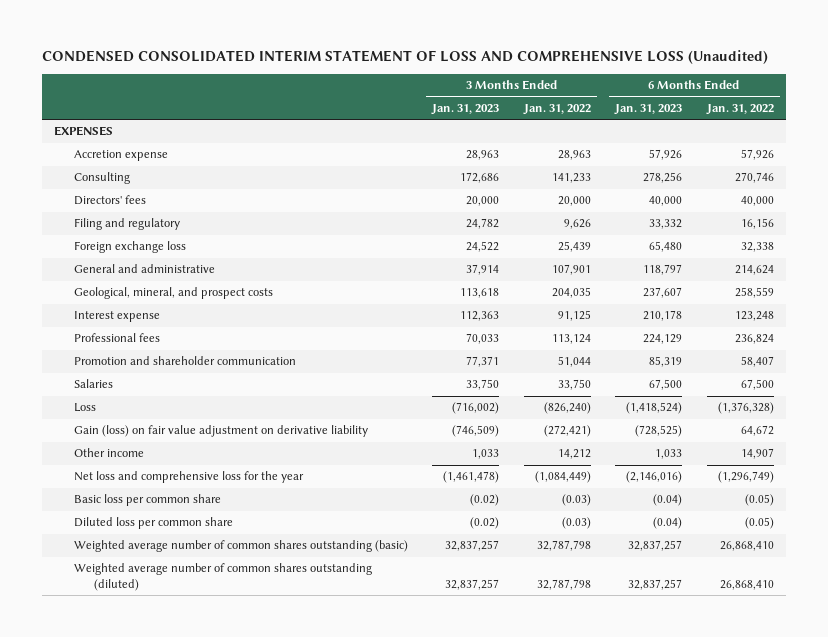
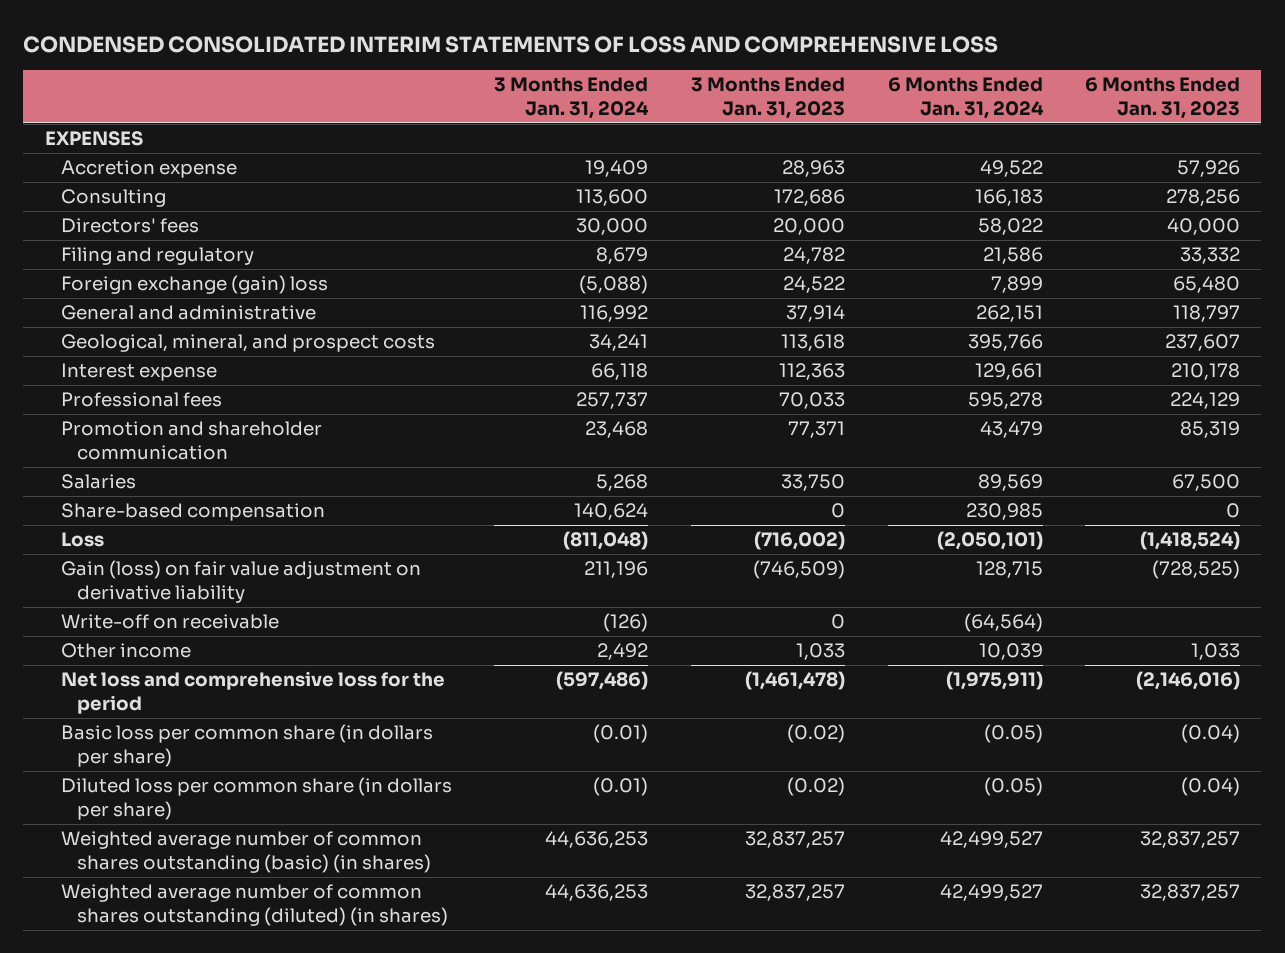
[41,50,768,65] CONDENSED CONSOLIDATED INTERIM STATEMENT OF LOSS AND COMPREHENSIVE LOSS (Unaudited) -> [23,35,999,53] CONDENSED CONSOLIDATED INTERIM STATEMENTS OF LOSS AND COMPREHENSIVE LOSS
[522,103,591,115] Jan. 31, 2022 -> none
[705,103,774,115] Jan. 31, 2022 -> none
none -> [494,77,650,120] 3 Months Ended Jan. 31, 2024
none -> [887,77,1044,120] 6 Months Ended Jan. 31, 2024
[73,241,186,254] Foreign exchange loss -> [60,275,328,295] Foreign exchange (gain) loss
none -> [60,503,325,522] Share-based compensation
none -> [60,614,279,630] Write-off on receivable
[73,471,304,484] Net loss and comprehensive loss for the year -> [60,671,445,714] Net loss and comprehensive loss for the period
[73,494,221,507] Basic loss per common share -> [60,724,433,767] Basic loss per common share (in dollars per share)
[73,517,233,530] Diluted loss per common share -> [60,777,452,820] Diluted loss per common share (in dollars per share)
[73,540,408,553] Weighted average number of common shares outstanding (basic) -> [60,831,432,873] Weighted average number of common shares outstanding (basic) (in shares)
[73,563,372,591] Weighted average number of common shares outstanding (diluted) -> [60,884,449,926] Weighted average number of common shares outstanding (diluted) (in shares)

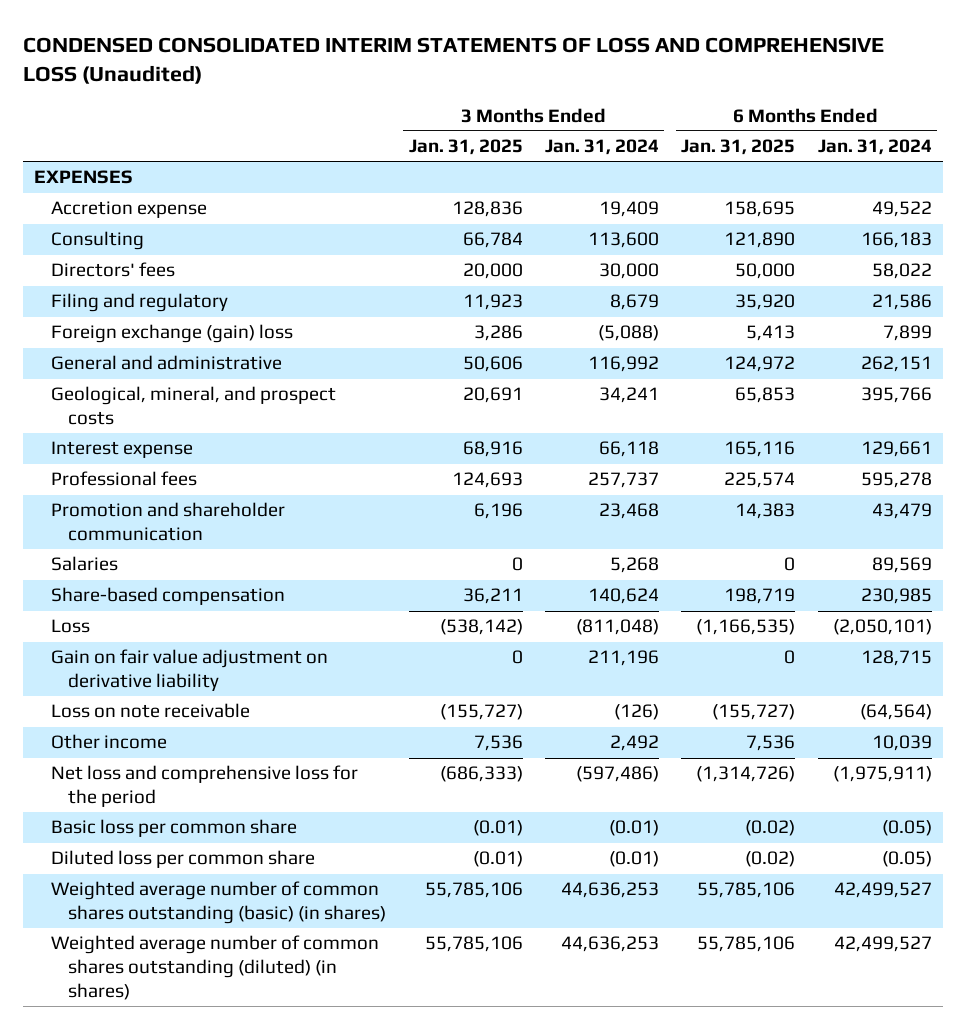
[23,35,999,53] CONDENSED CONSOLIDATED INTERIM STATEMENTS OF LOSS AND COMPREHENSIVE LOSS -> [23,37,885,85] CONDENSED CONSOLIDATED INTERIM STATEMENTS OF LOSS AND COMPREHENSIVE LOSS (Unaudited)
[690,77,845,120] 3 Months Ended Jan. 31, 2023 -> none
[1085,77,1241,120] 6 Months Ended Jan. 31, 2023 -> none
none -> [408,139,523,156] Jan. 31, 2025
none -> [681,139,796,156] Jan. 31, 2025
[60,560,421,603] Gain (loss) on fair value adjustment on derivative liability -> [51,649,329,692] Gain on fair value adjustment on derivative liability
[60,614,279,630] Write-off on receivable -> [51,703,251,719] Loss on note receivable
[60,724,433,767] Basic loss per common share (in dollars per share) -> [51,819,298,838] Basic loss per common share
[60,777,452,820] Diluted loss per common share (in dollars per share) -> [51,850,316,869] Diluted loss per common share

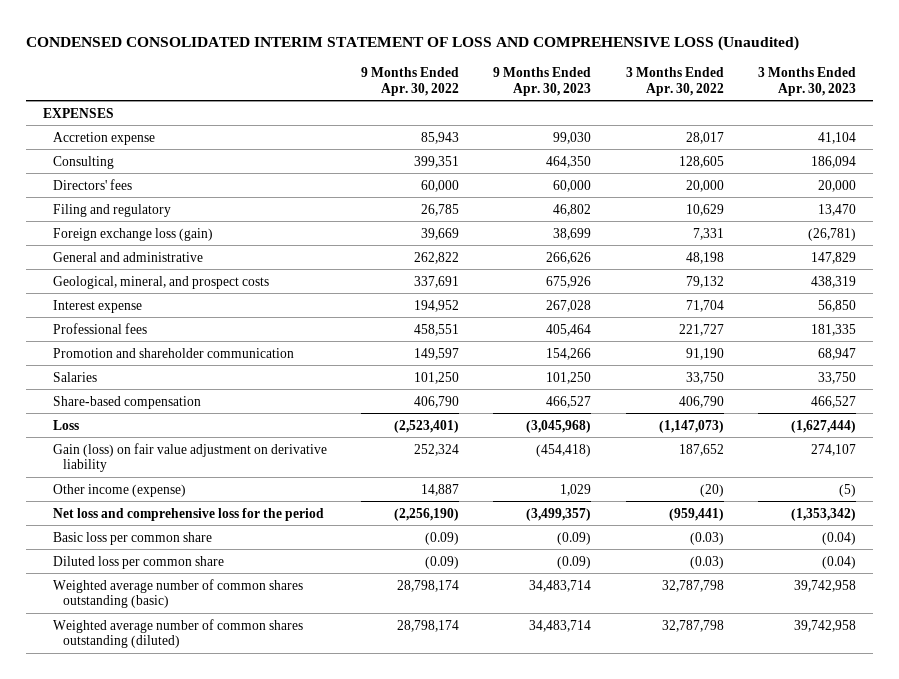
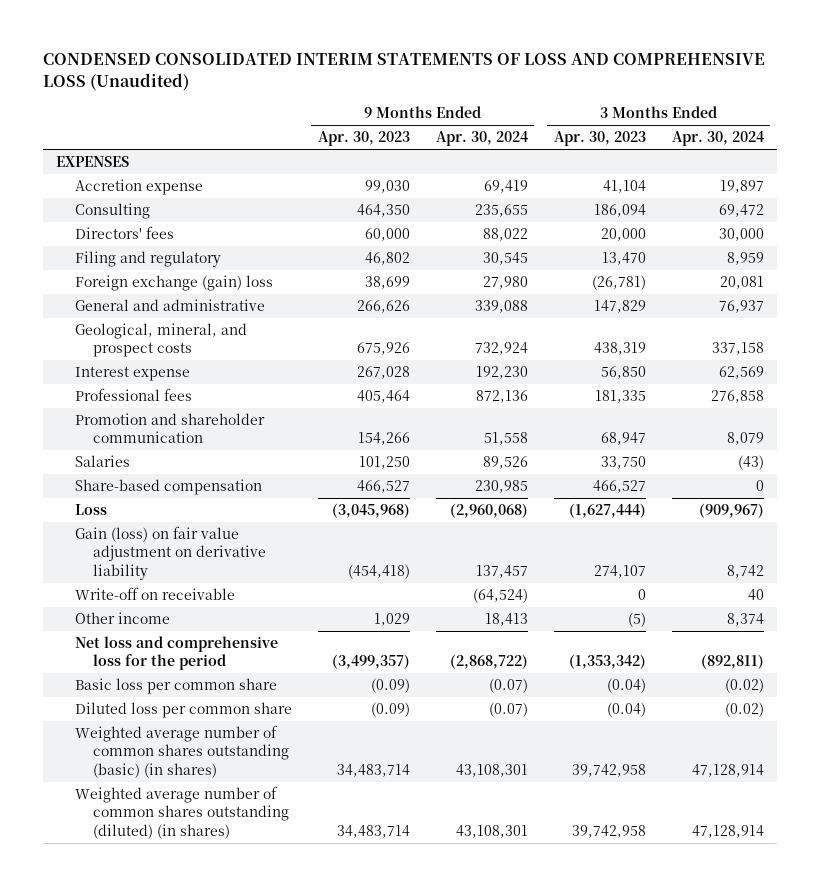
[25,35,799,51] CONDENSED CONSOLIDATED INTERIM STATEMENT OF LOSS AND COMPREHENSIVE LOSS (Unaudited) -> [43,53,766,92] CONDENSED CONSOLIDATED INTERIM STATEMENTS OF LOSS AND COMPREHENSIVE LOSS (Unaudited)
[361,66,460,96] 9 Months Ended Apr. 30, 2022 -> none
[625,66,724,96] 3 Months Ended Apr. 30, 2022 -> none
none -> [435,131,528,147] Apr. 30, 2024
none -> [671,131,764,147] Apr. 30, 2024
[52,227,213,241] Foreign exchange loss (gain) -> [74,275,273,292] Foreign exchange (gain) loss
none -> [74,587,235,601] Write-off on receivable
[52,483,186,497] Other income (expense) -> [74,612,170,625] Other income
[52,578,303,609] Weighted average number of common shares outstanding (basic) -> [74,725,289,778] Weighted average number of common shares outstanding (basic) (in shares)
[52,618,303,649] Weighted average number of common shares outstanding (diluted) -> [74,786,289,839] Weighted average number of common shares outstanding (diluted) (in shares)

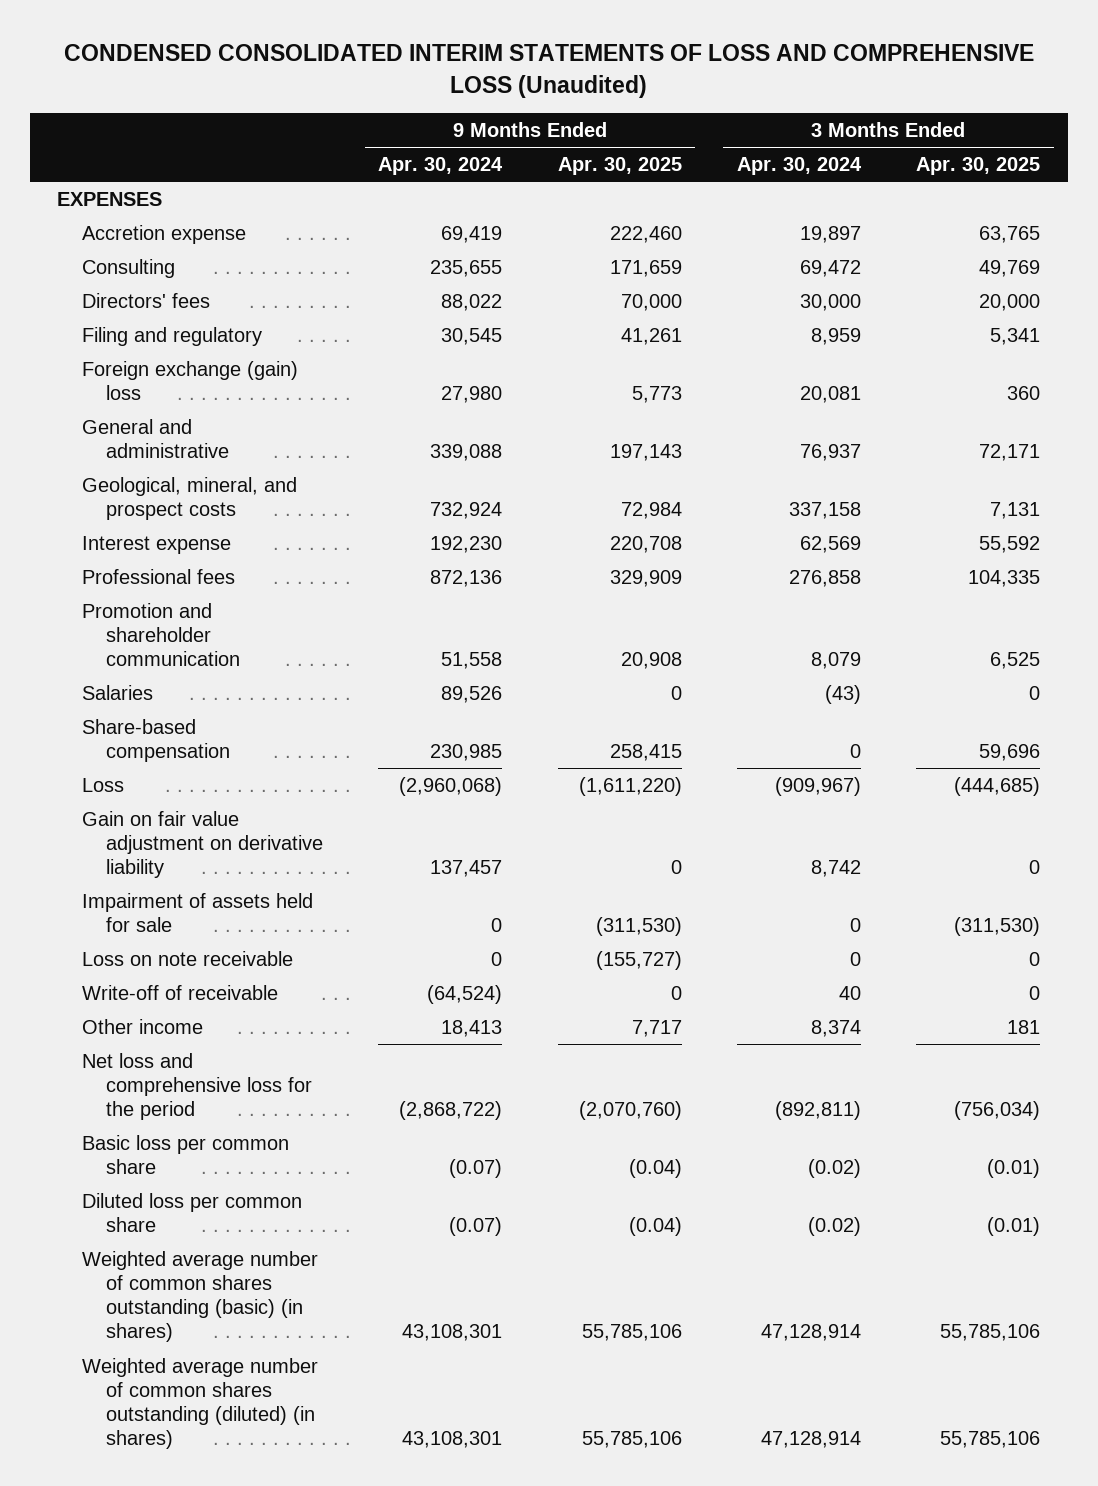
[317,131,410,147] Apr. 30, 2023 -> none
[553,131,646,147] Apr. 30, 2023 -> none
none -> [557,157,682,176] Apr. 30, 2025
none -> [916,157,1041,176] Apr. 30, 2025
[74,526,266,580] Gain (loss) on fair value adjustment on derivative liability -> [81,811,324,879] Gain on fair value adjustment on derivative liability
none -> [81,893,313,933] Impairment of assets held for sale
none -> [81,951,293,967] Loss on note receivable
[74,587,235,601] Write-off on receivable -> [81,985,278,1001] Write-off of receivable

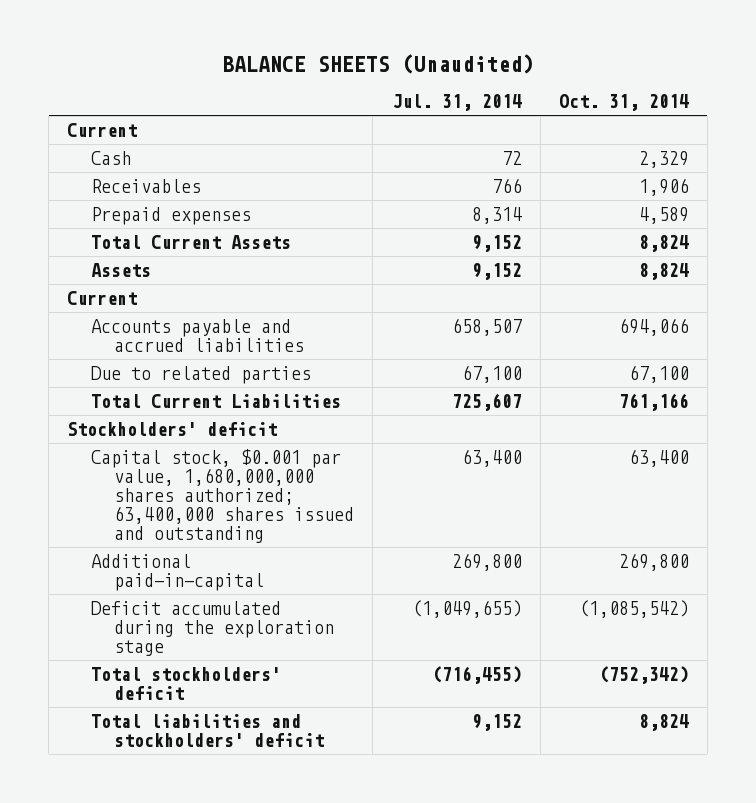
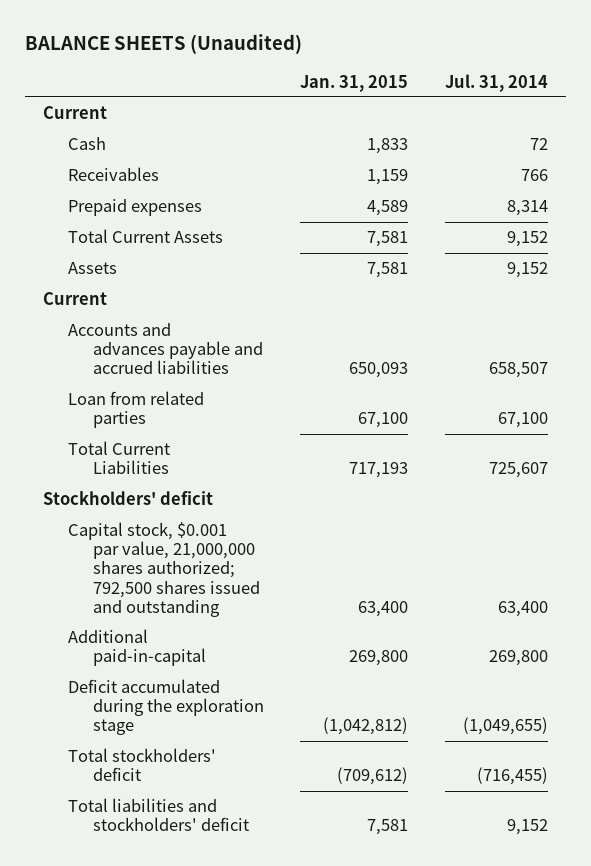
[558,94,689,112] Oct. 31, 2014 -> none
none -> [300,74,409,92] Jan. 31, 2015
[90,318,305,353] Accounts payable and accrued liabilities -> [67,323,264,375] Accounts and advances payable and accrued liabilities
[90,365,311,384] Due to related parties -> [67,391,204,429] Loan from related parties
[90,448,355,544] Capital stock, $0.001 par value, 1,680,000,000 shares authorized; 63,400,000 shares issued and outstanding -> [67,522,261,617] Capital stock, $0.001 par value, 21,000,000 shares authorized; 792,500 shares issued and outstanding

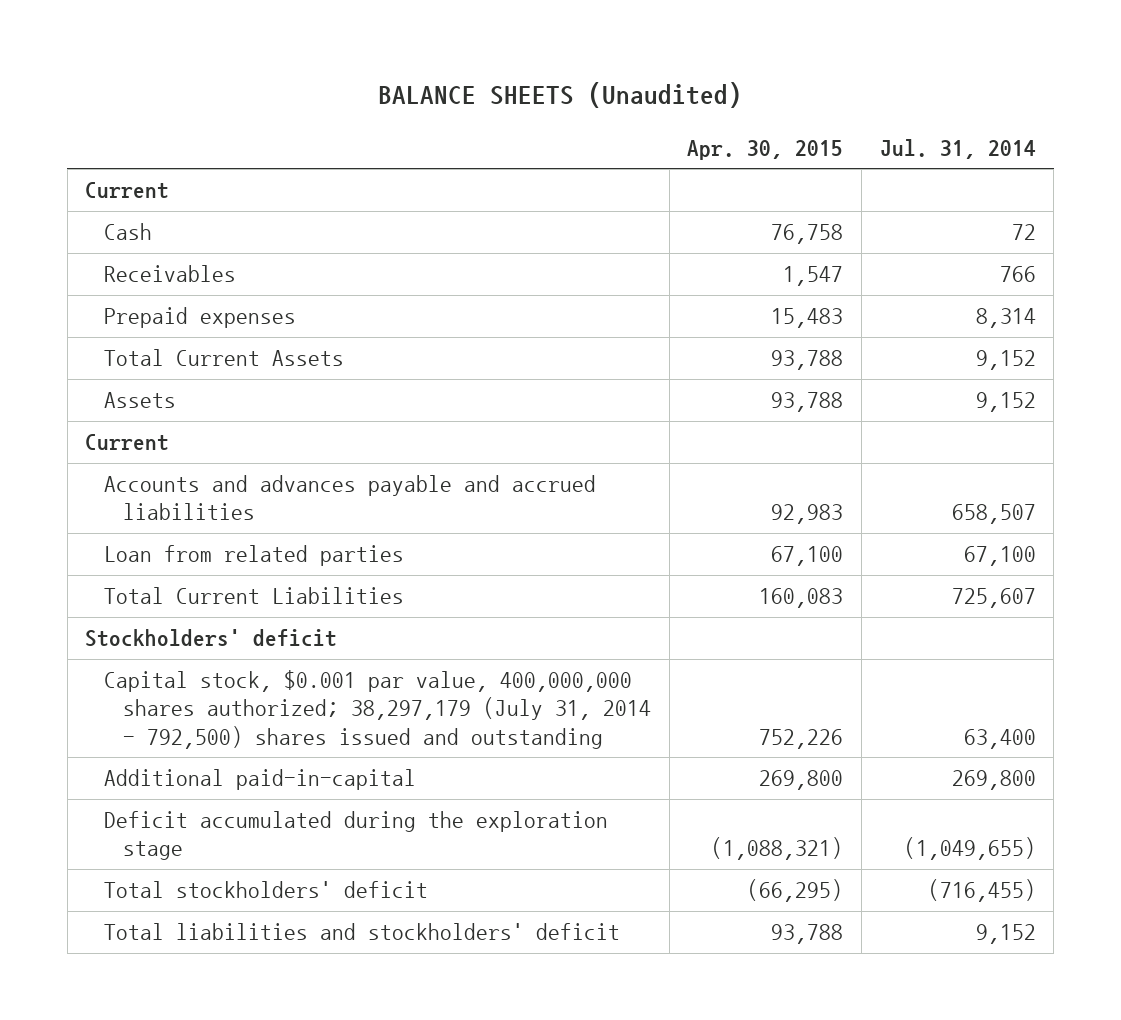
[300,74,409,92] Jan. 31, 2015 -> none
none -> [687,139,844,160] Apr. 30, 2015
[67,522,261,617] Capital stock, $0.001 par value, 21,000,000 shares authorized; 792,500 shares issued and outstanding -> [104,670,652,749] Capital stock, $0.001 par value, 400,000,000 shares authorized; 38,297,179 (July 31, 2014 - 792,500) shares issued and outstanding

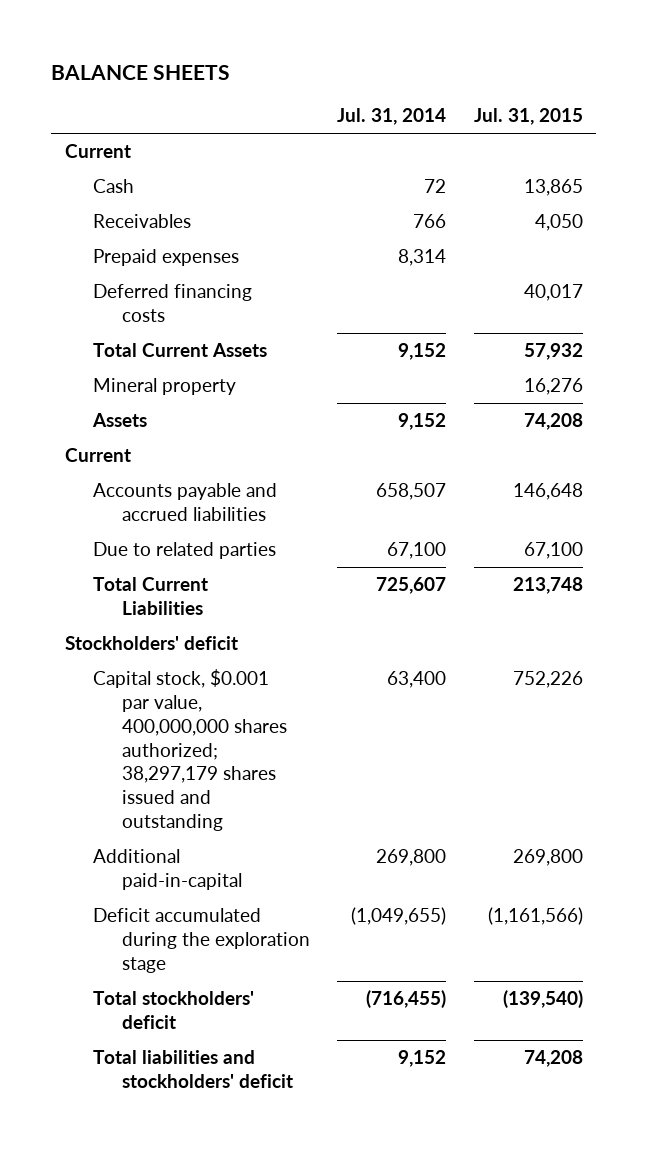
[378,82,743,109] BALANCE SHEETS (Unaudited) -> [51,64,231,80] BALANCE SHEETS
[687,139,844,160] Apr. 30, 2015 -> none
none -> [473,108,583,126] Jul. 31, 2015
none -> [93,284,253,322] Deferred financing costs
none -> [93,378,237,396] Mineral property
[104,475,597,521] Accounts and advances payable and accrued liabilities -> [93,483,278,521] Accounts payable and accrued liabilities
[104,545,405,567] Loan from related parties -> [93,542,277,560] Due to related parties
[104,670,652,749] Capital stock, $0.001 par value, 400,000,000 shares authorized; 38,297,179 (July 31, 2014 - 792,500) shares issued and outstanding -> [93,669,288,832] Capital stock, $0.001 par value, 400,000,000 shares authorized; 38,297,179 shares issued and outstanding

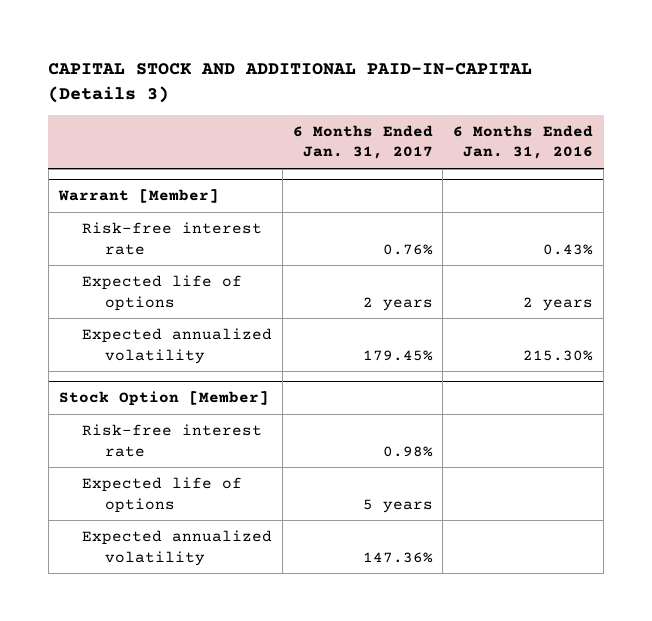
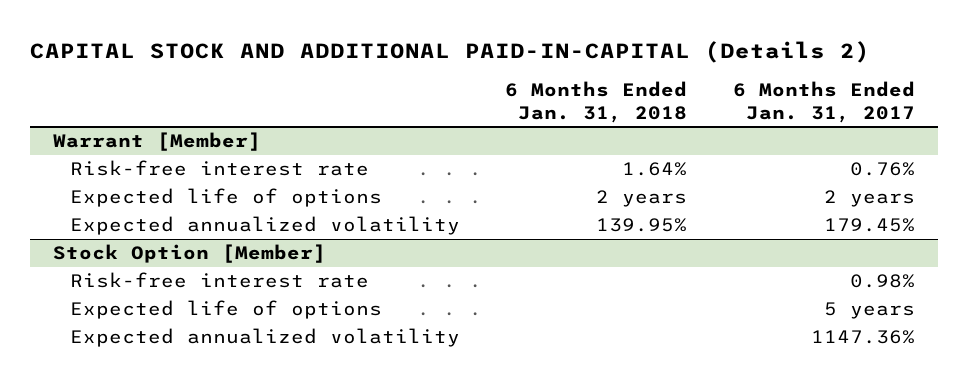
[48,62,533,103] CAPITAL STOCK AND ADDITIONAL PAID-IN-CAPITAL (Details 3) -> [30,41,871,64] CAPITAL STOCK AND ADDITIONAL PAID-IN-CAPITAL (Details 2)
[453,124,594,160] 6 Months Ended Jan. 31, 2016 -> none
none -> [505,81,688,123] 6 Months Ended Jan. 31, 2018
[362,551,433,563] 147.36% -> [810,330,915,345] 1147.36%

